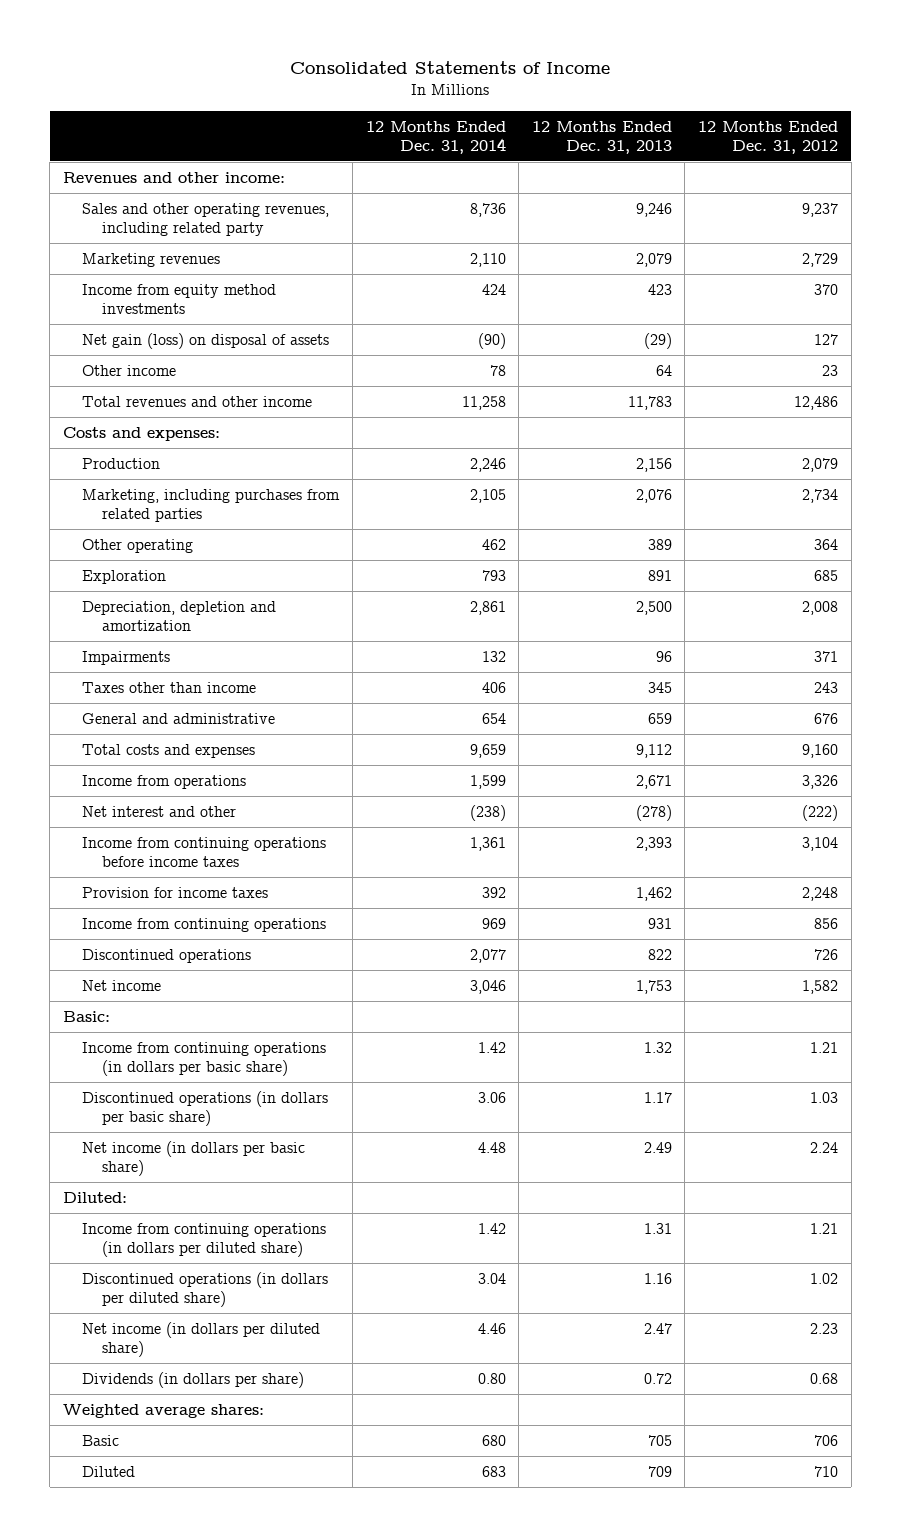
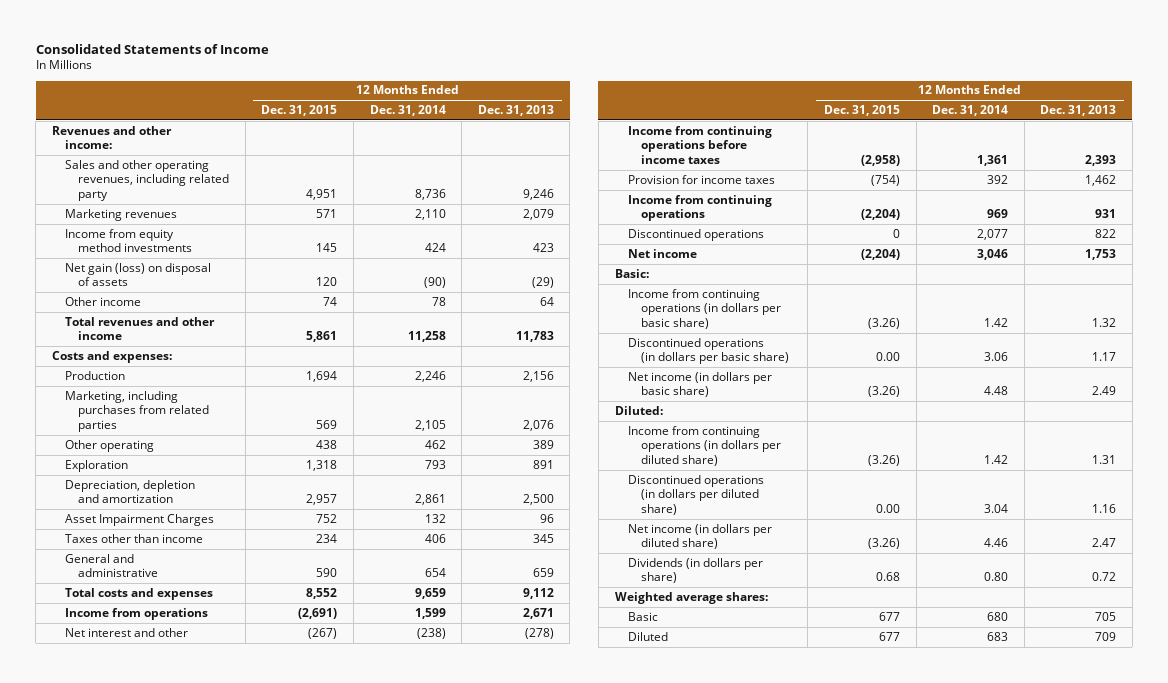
[698,120,839,154] 12 Months Ended Dec. 31, 2012 -> none
none -> [261,104,338,116] Dec. 31, 2015
[82,650,171,665] Impairments -> [65,513,215,526] Asset Impairment Charges

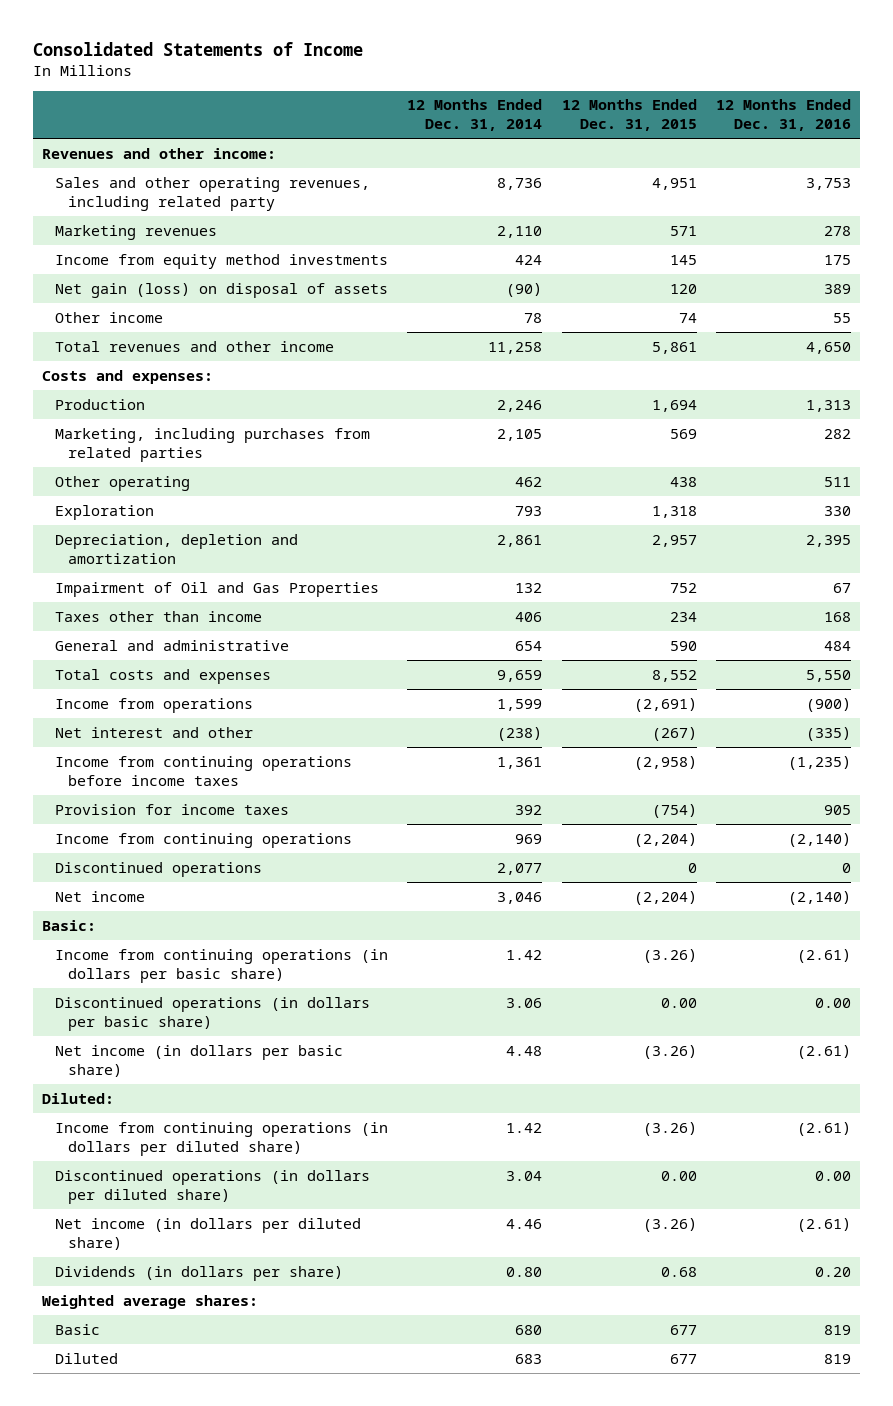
[477,104,554,116] Dec. 31, 2013 -> none
none -> [715,99,851,132] 12 Months Ended Dec. 31, 2016
[65,513,215,526] Asset Impairment Charges -> [55,581,380,597] Impairment of Oil and Gas Properties

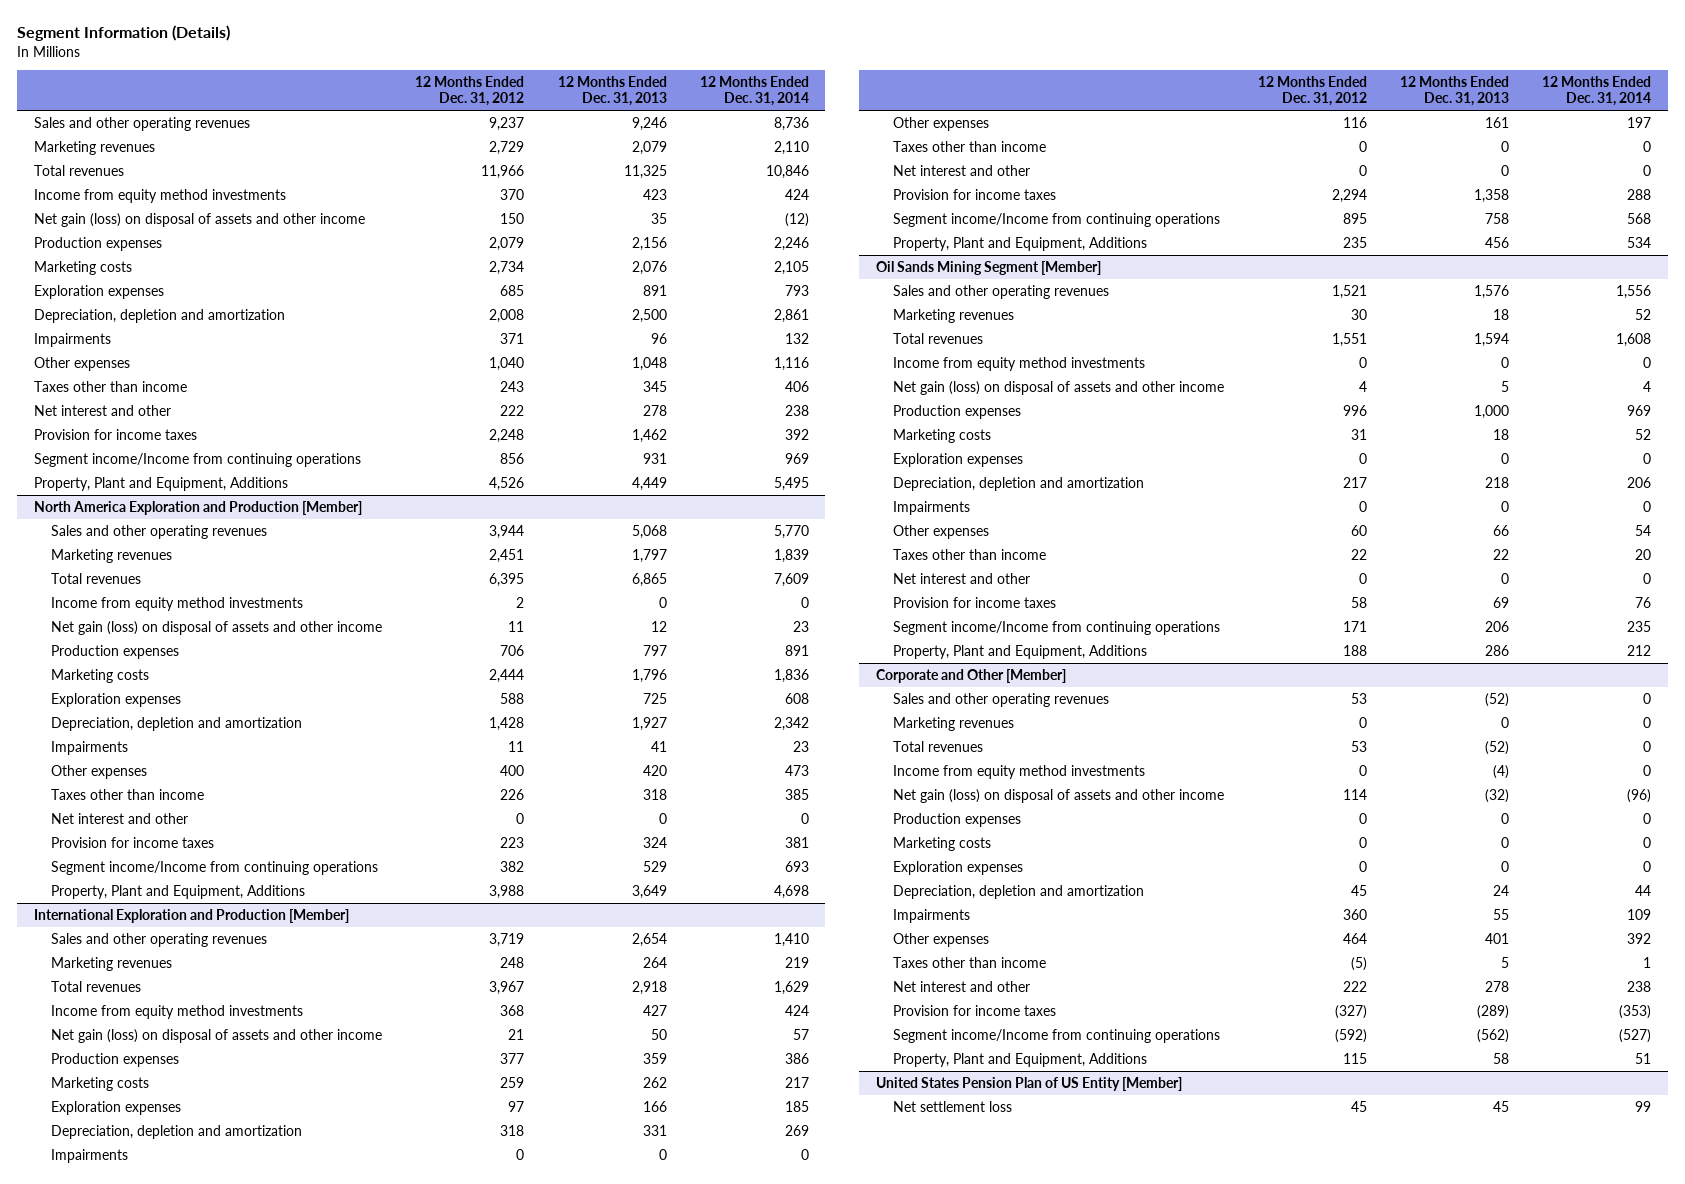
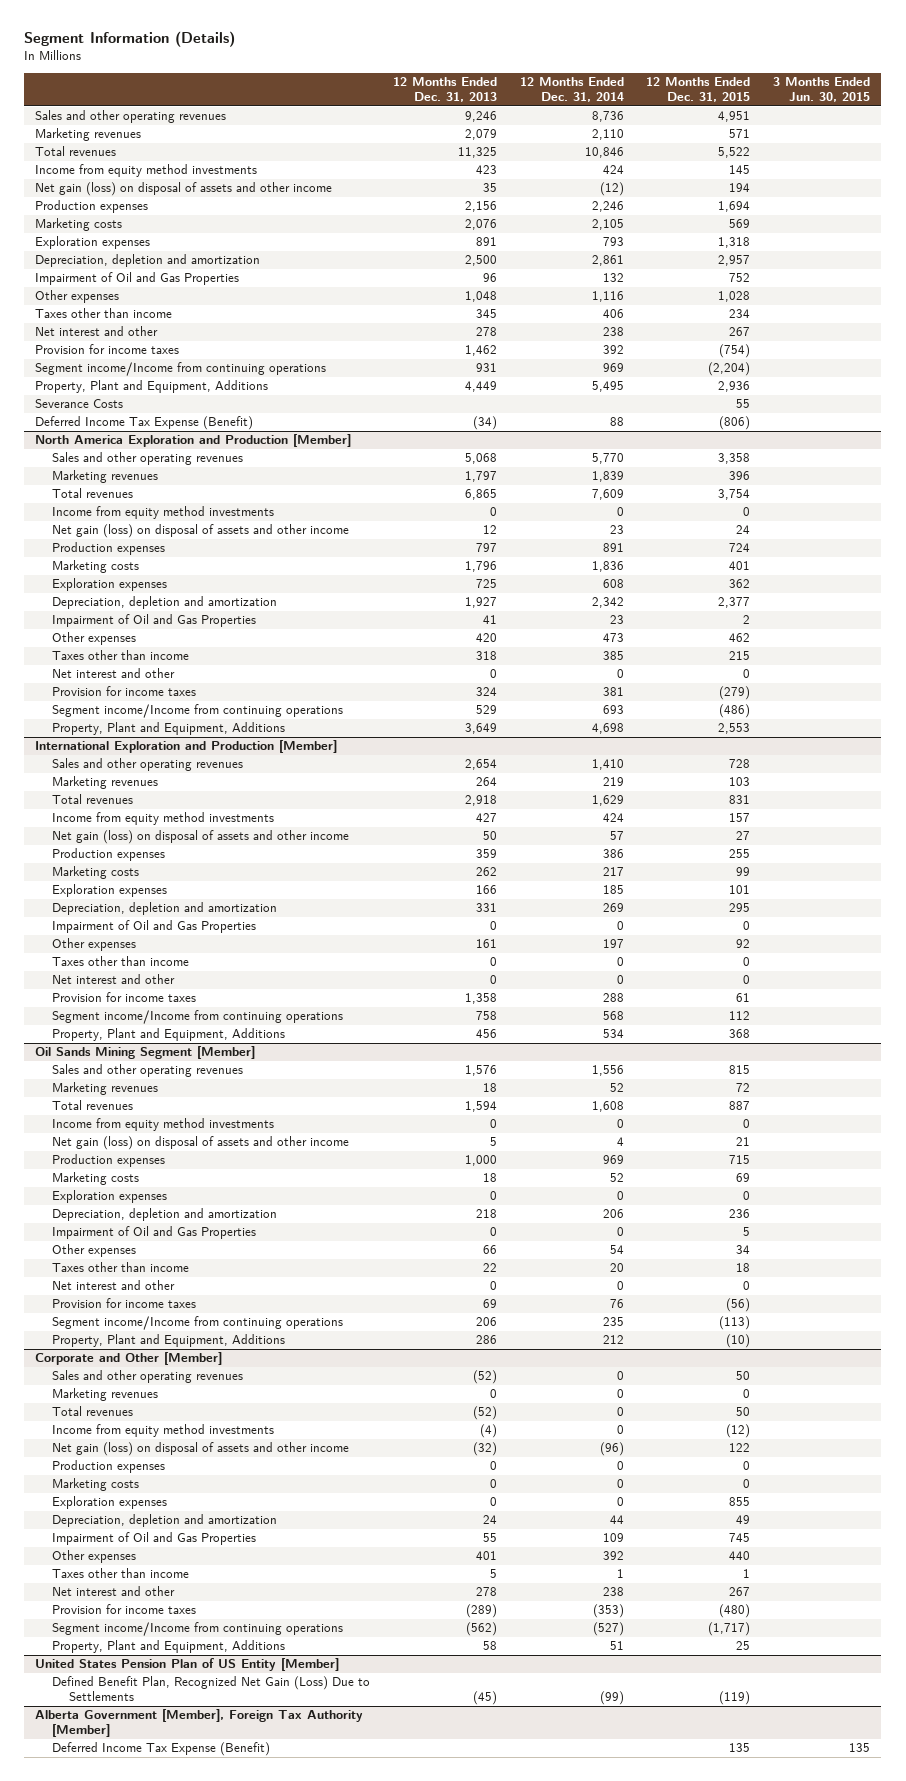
[415,76,525,107] 12 Months Ended Dec. 31, 2012 -> none
none -> [646,77,751,102] 12 Months Ended Dec. 31, 2015
none -> [773,77,871,102] 3 Months Ended Jun. 30, 2015
[33,333,111,348] Impairments -> [35,272,240,286] Impairment of Oil and Gas Properties
none -> [35,399,124,409] Severance Costs
none -> [35,416,254,431] Deferred Income Tax Expense (Benefit)
[51,741,129,756] Impairments -> [52,614,257,628] Impairment of Oil and Gas Properties
[51,1149,129,1164] Impairments -> none
none -> [52,920,257,934] Impairment of Oil and Gas Properties
[893,501,971,516] Impairments -> none
none -> [52,1226,257,1240] Impairment of Oil and Gas Properties
[893,909,971,924] Impairments -> [52,1532,257,1546] Impairment of Oil and Gas Properties
[893,1101,1013,1113] Net settlement loss -> none
none -> [52,1676,371,1702] Defined Benefit Plan, Recognized Net Gain (Loss) Due to Settlements
none -> [35,1709,364,1738] Alberta Government [Member], Foreign Tax Authority [Member]
none -> [52,1742,271,1757] Deferred Income Tax Expense (Benefit)

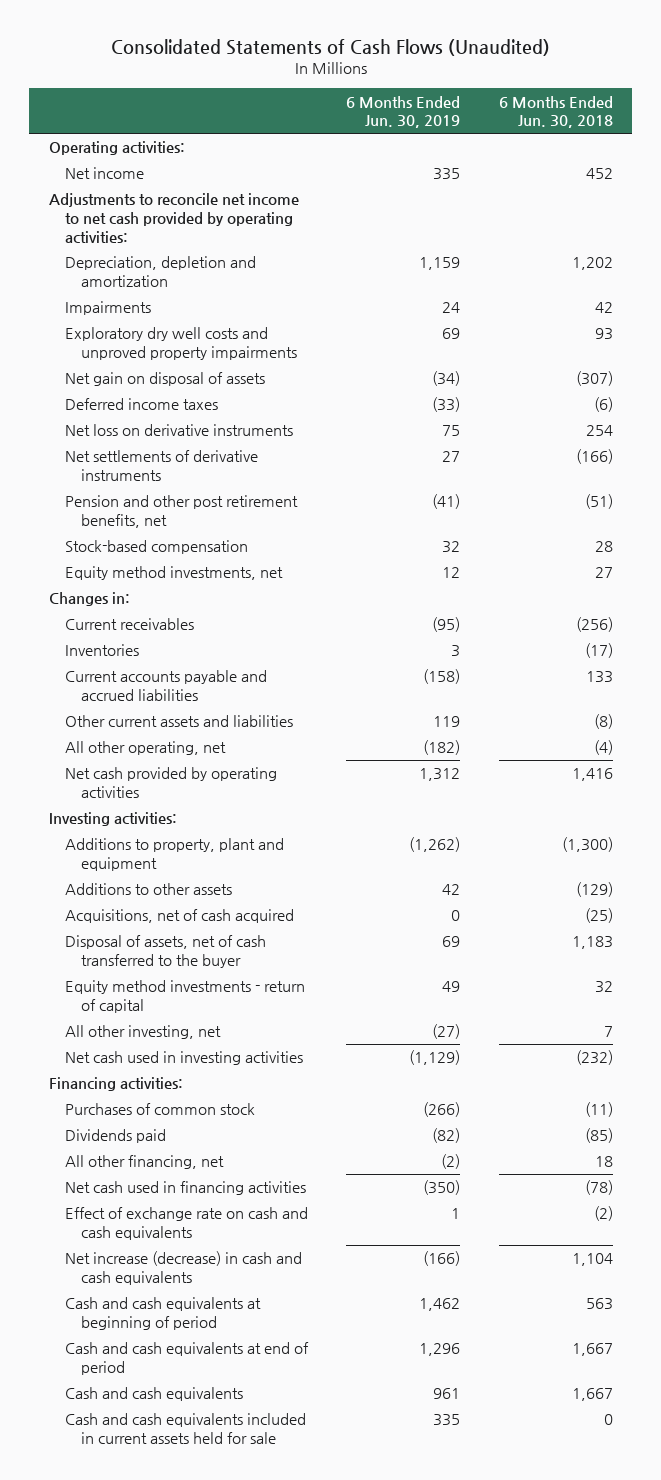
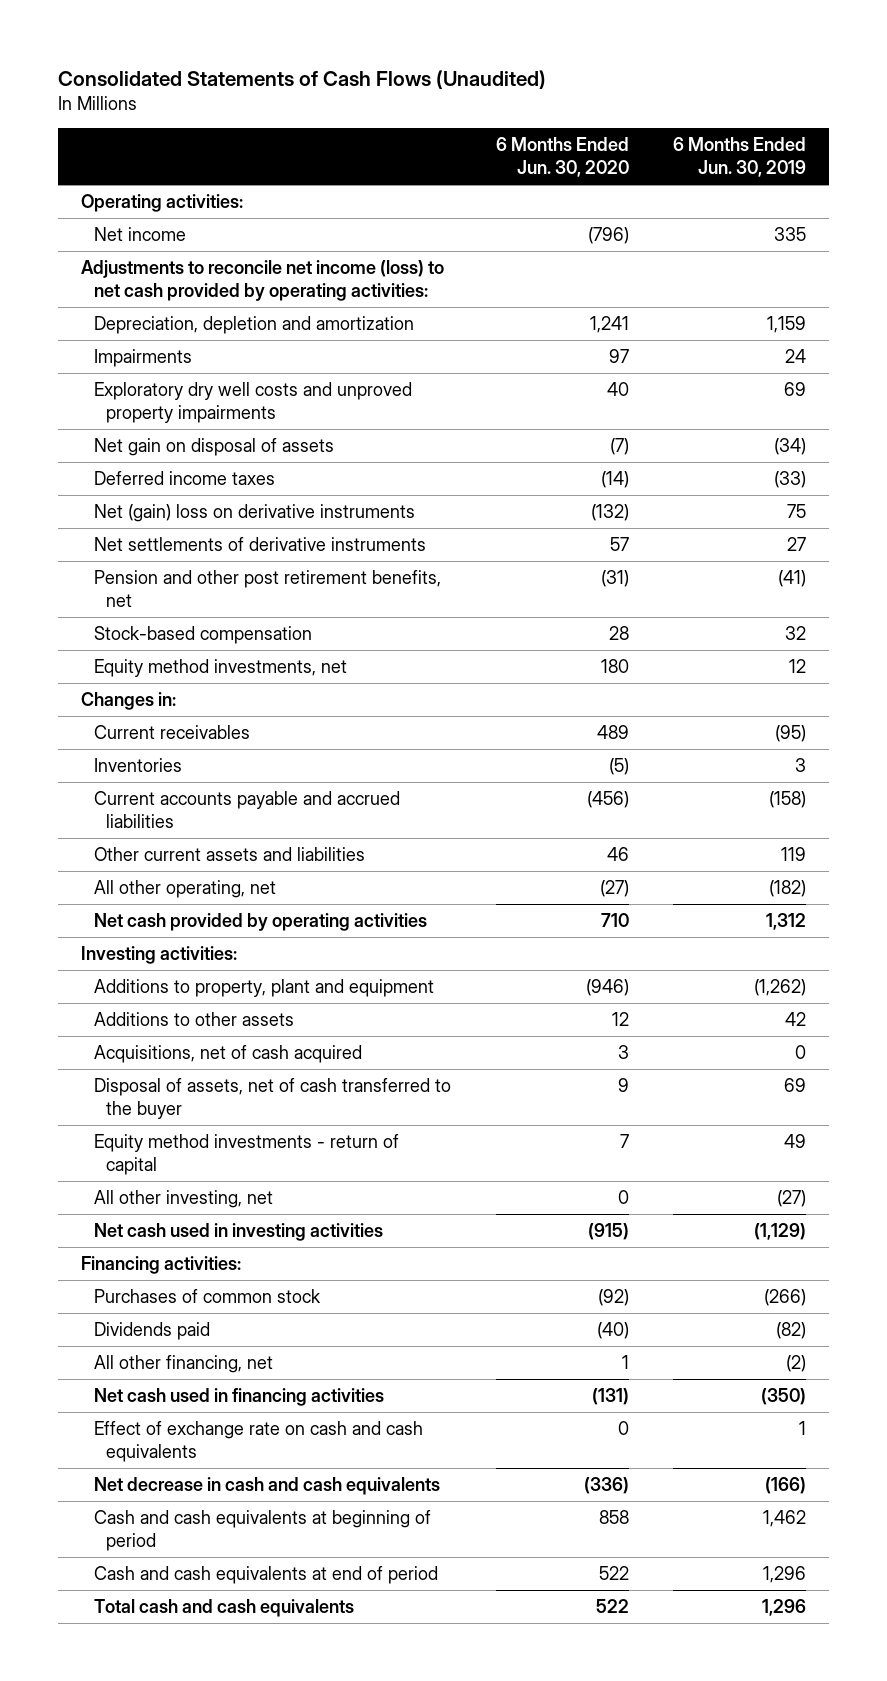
[498,95,613,129] 6 Months Ended Jun. 30, 2018 -> none
none -> [495,137,629,178] 6 Months Ended Jun. 30, 2020
[48,193,299,243] Adjustments to reconcile net income to net cash provided by operating activities: -> [80,260,444,302] Adjustments to reconcile net income (loss) to net cash provided by operating activities:
[64,424,293,437] Net loss on derivative instruments -> [93,504,415,523] Net (gain) loss on derivative instruments
[64,1251,302,1286] Net increase (decrease) in cash and cash equivalents -> [93,1477,440,1496] Net decrease in cash and cash equivalents
[64,1413,306,1445] Cash and cash equivalents included in current assets held for sale -> none
[64,1387,243,1402] Cash and cash equivalents -> [93,1599,354,1618] Total cash and cash equivalents
[433,1388,461,1400] 961 -> [762,1599,807,1617] 1,296

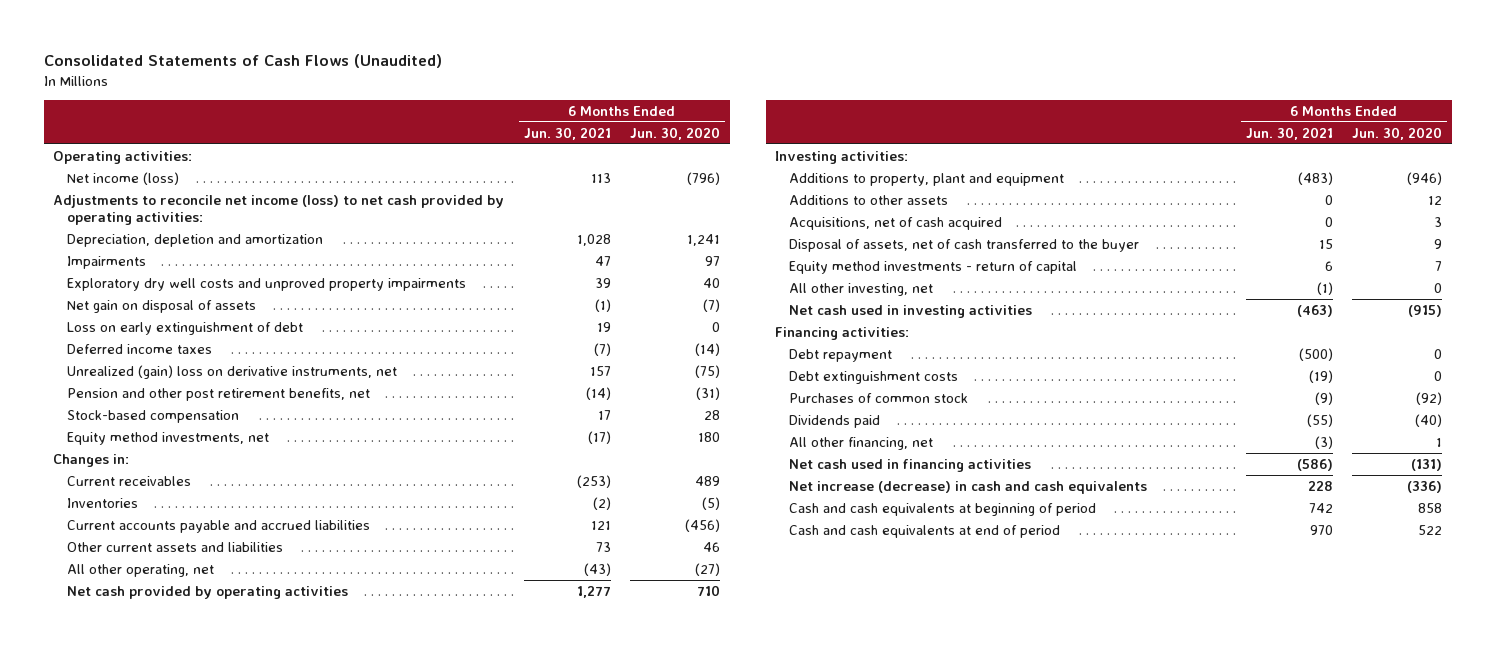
[673,137,807,178] 6 Months Ended Jun. 30, 2019 -> none
none -> [523,126,611,140] Jun. 30, 2021
[93,227,186,242] Net income -> [66,171,179,185] Net income (loss)
none -> [66,321,303,335] Loss on early extinguishment of debt
[93,537,426,552] Net settlements of derivative instruments -> none
[93,504,415,523] Net (gain) loss on derivative instruments -> [66,364,397,379] Unrealized (gain) loss on derivative instruments, net
[590,504,629,522] (132) -> [695,364,721,378] (75)
none -> [789,348,893,362] Debt repayment
none -> [789,370,959,384] Debt extinguishment costs
[93,1421,423,1463] Effect of exchange rate on cash and cash equivalents -> none
[93,1477,440,1496] Net decrease in cash and cash equivalents -> [789,480,1148,494] Net increase (decrease) in cash and cash equivalents
[93,1599,354,1618] Total cash and cash equivalents -> none

